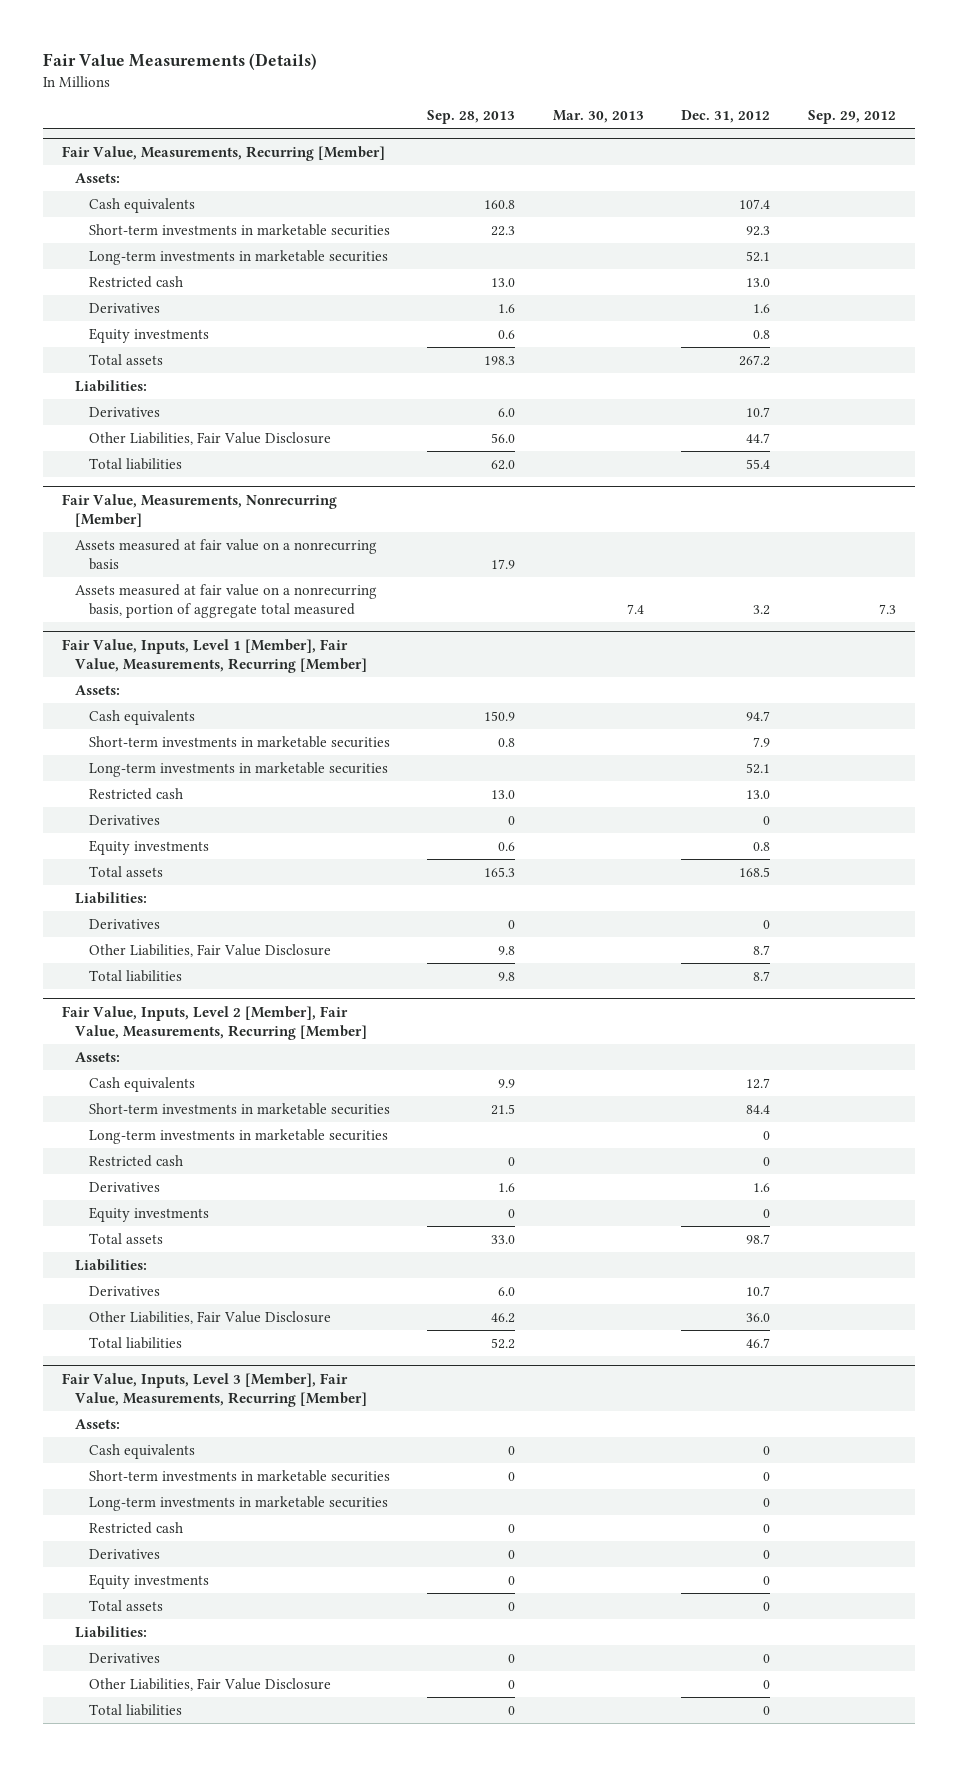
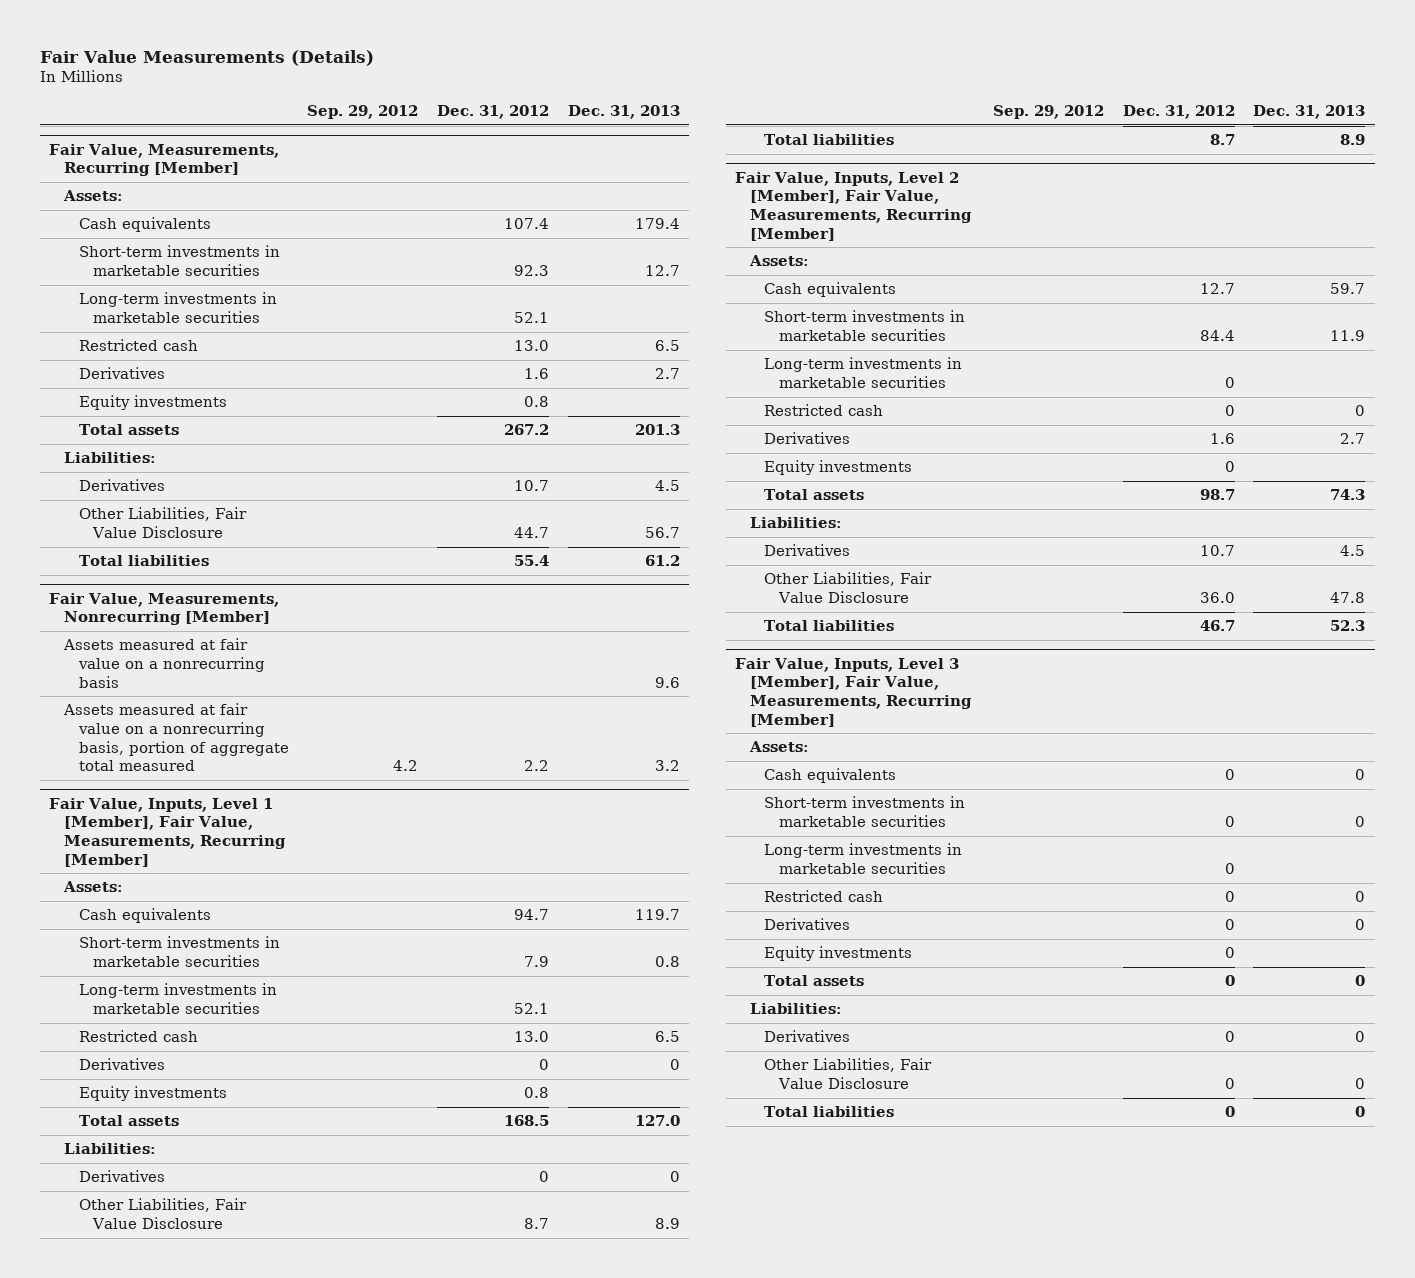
[427,109,516,124] Sep. 28, 2013 -> none
[552,109,644,123] Mar. 30, 2013 -> none
none -> [567,105,680,120] Dec. 31, 2013
[753,605,771,616] 3.2 -> [524,760,550,772] 2.2
[878,604,896,615] 7.3 -> [393,760,419,772] 4.2

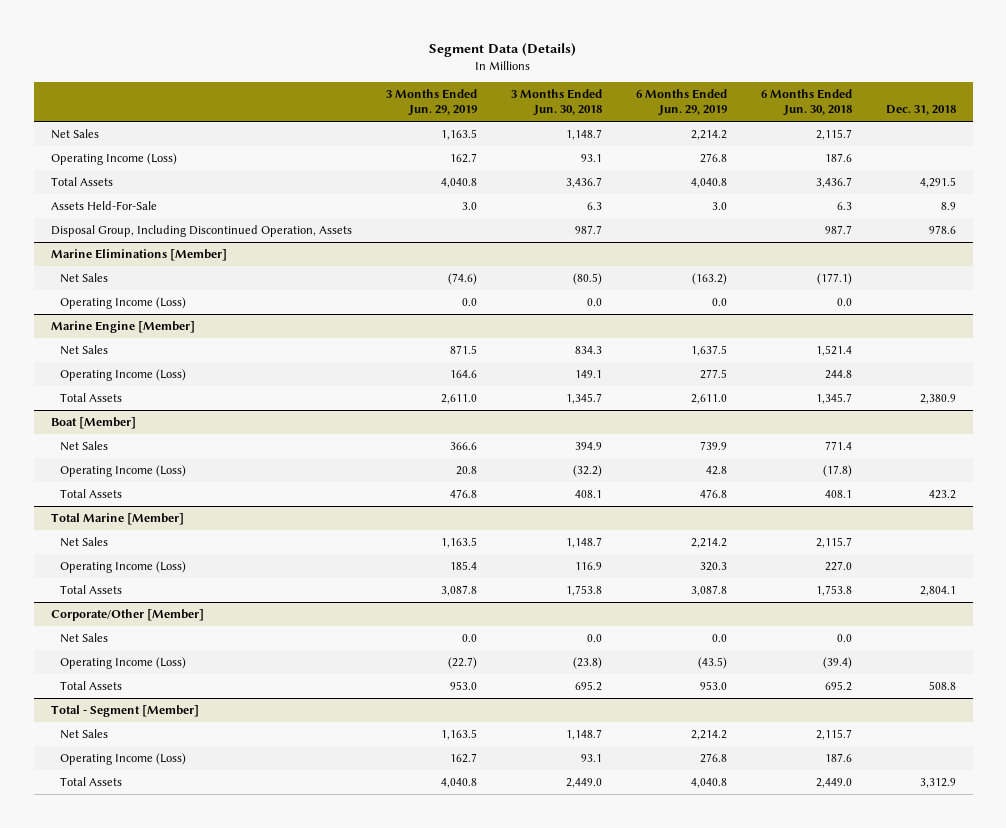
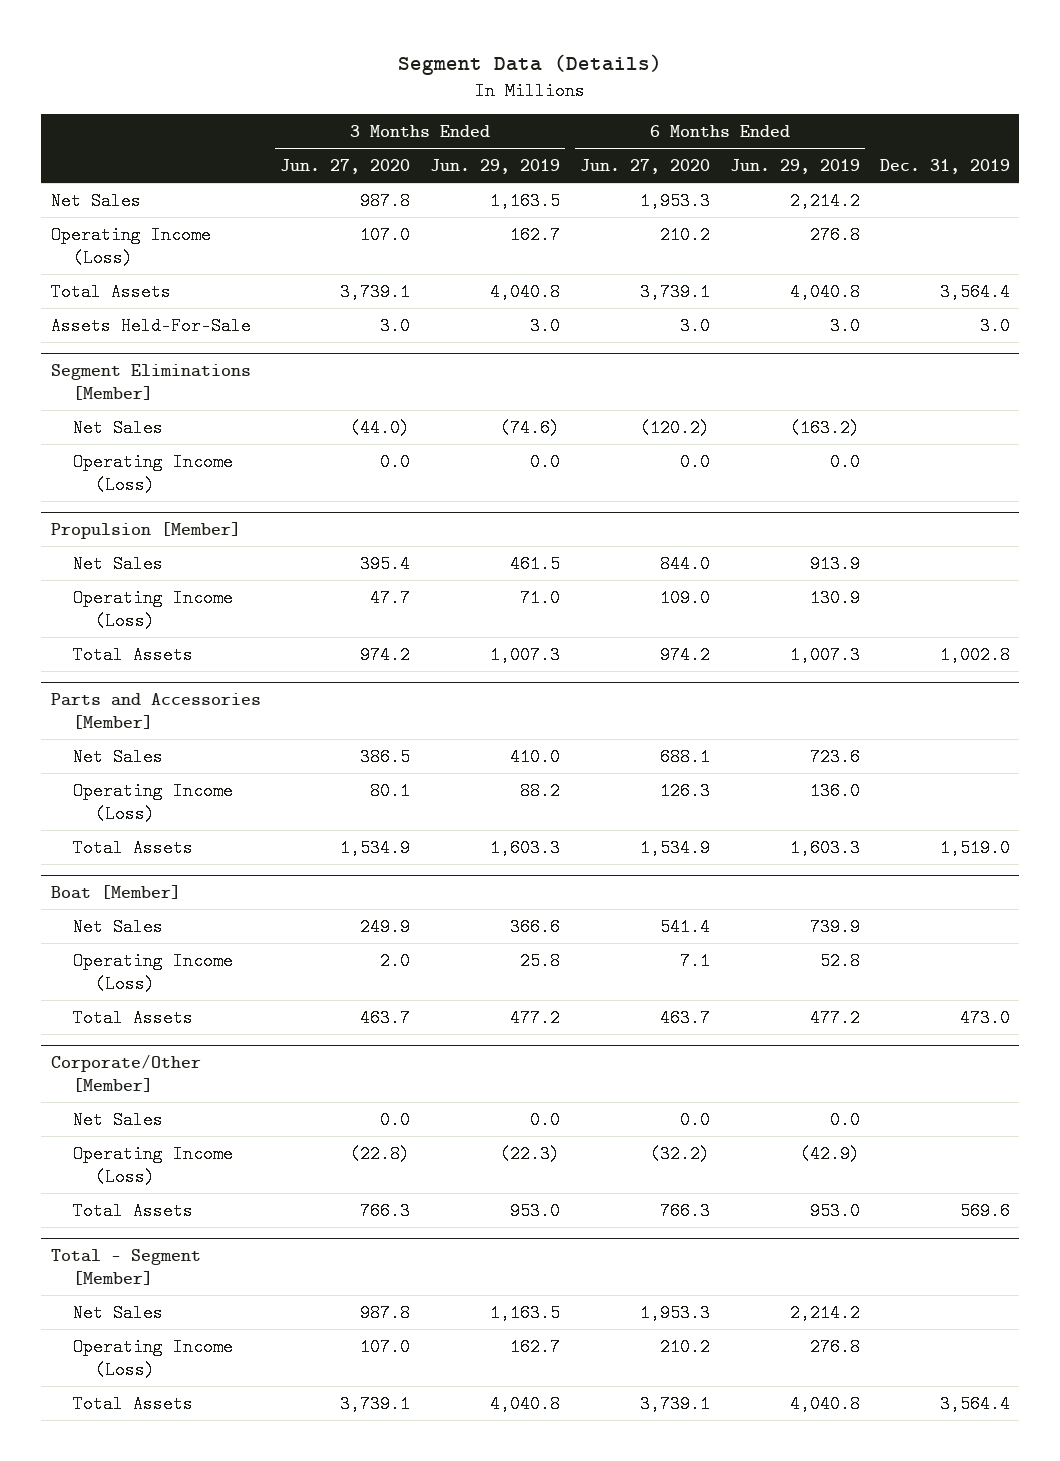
[510,89,602,117] 3 Months Ended Jun. 30, 2018 -> none
[760,89,852,117] 6 Months Ended Jun. 30, 2018 -> none
[885,105,956,116] Dec. 31, 2018 -> none
none -> [280,158,411,174] Jun. 27, 2020
none -> [579,158,710,174] Jun. 27, 2020
none -> [879,158,1010,174] Dec. 31, 2019
[50,225,352,238] Disposal Group, Including Discontinued Operation, Assets -> none
[50,249,227,262] Marine Eliminations [Member] -> [50,364,251,400] Segment Eliminations [Member]
[50,321,195,334] Marine Engine [Member] -> none
none -> [50,522,241,540] Propulsion [Member]
[449,345,477,355] 871.5 -> [510,554,561,573] 461.5
[690,345,727,357] 1,637.5 -> [809,554,860,573] 913.9
[449,370,477,379] 164.6 -> [520,588,561,607] 71.0
[699,369,727,380] 277.5 -> [809,588,860,607] 130.9
[440,394,477,405] 2,611.0 -> [490,645,561,664] 1,007.3
[690,394,727,405] 2,611.0 -> [789,645,860,664] 1,007.3
none -> [50,693,261,729] Parts and Accessories [Member]
none -> [72,747,163,766] Net Sales
none -> [72,781,233,823] Operating Income (Loss)
none -> [72,838,193,857] Total Assets
[50,513,184,526] Total Marine [Member] -> none
[59,537,108,548] Net Sales -> none
[59,561,186,574] Operating Income (Loss) -> none
[59,585,122,595] Total Assets -> none
[455,466,477,476] 20.8 -> [520,951,561,970] 25.8
[705,466,727,476] 42.8 -> [819,951,860,970] 52.8
[449,489,477,499] 476.8 -> [510,1008,561,1027] 477.2
[699,489,727,499] 476.8 -> [809,1008,860,1027] 477.2
[447,657,477,670] (22.7) -> [500,1144,561,1163] (22.3)
[697,657,727,670] (43.5) -> [799,1144,860,1163] (42.9)

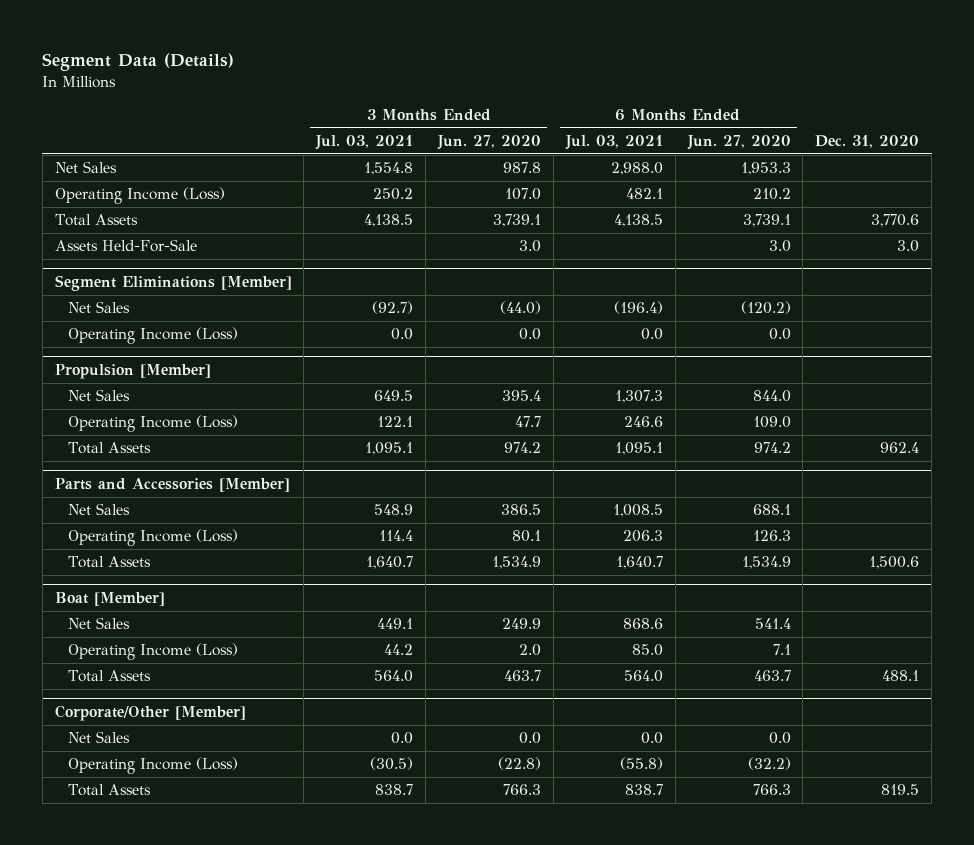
[430,158,561,174] Jun. 29, 2019 -> none
[729,158,860,174] Jun. 29, 2019 -> none
[879,158,1010,174] Dec. 31, 2019 -> none
none -> [315,135,414,151] Jul. 03, 2021
none -> [564,135,663,151] Jul. 03, 2021
none -> [815,135,920,149] Dec. 31, 2020
[50,1249,201,1285] Total - Segment [Member] -> none
[72,1303,163,1322] Net Sales -> none
[72,1337,233,1379] Operating Income (Loss) -> none
[72,1394,193,1413] Total Assets -> none

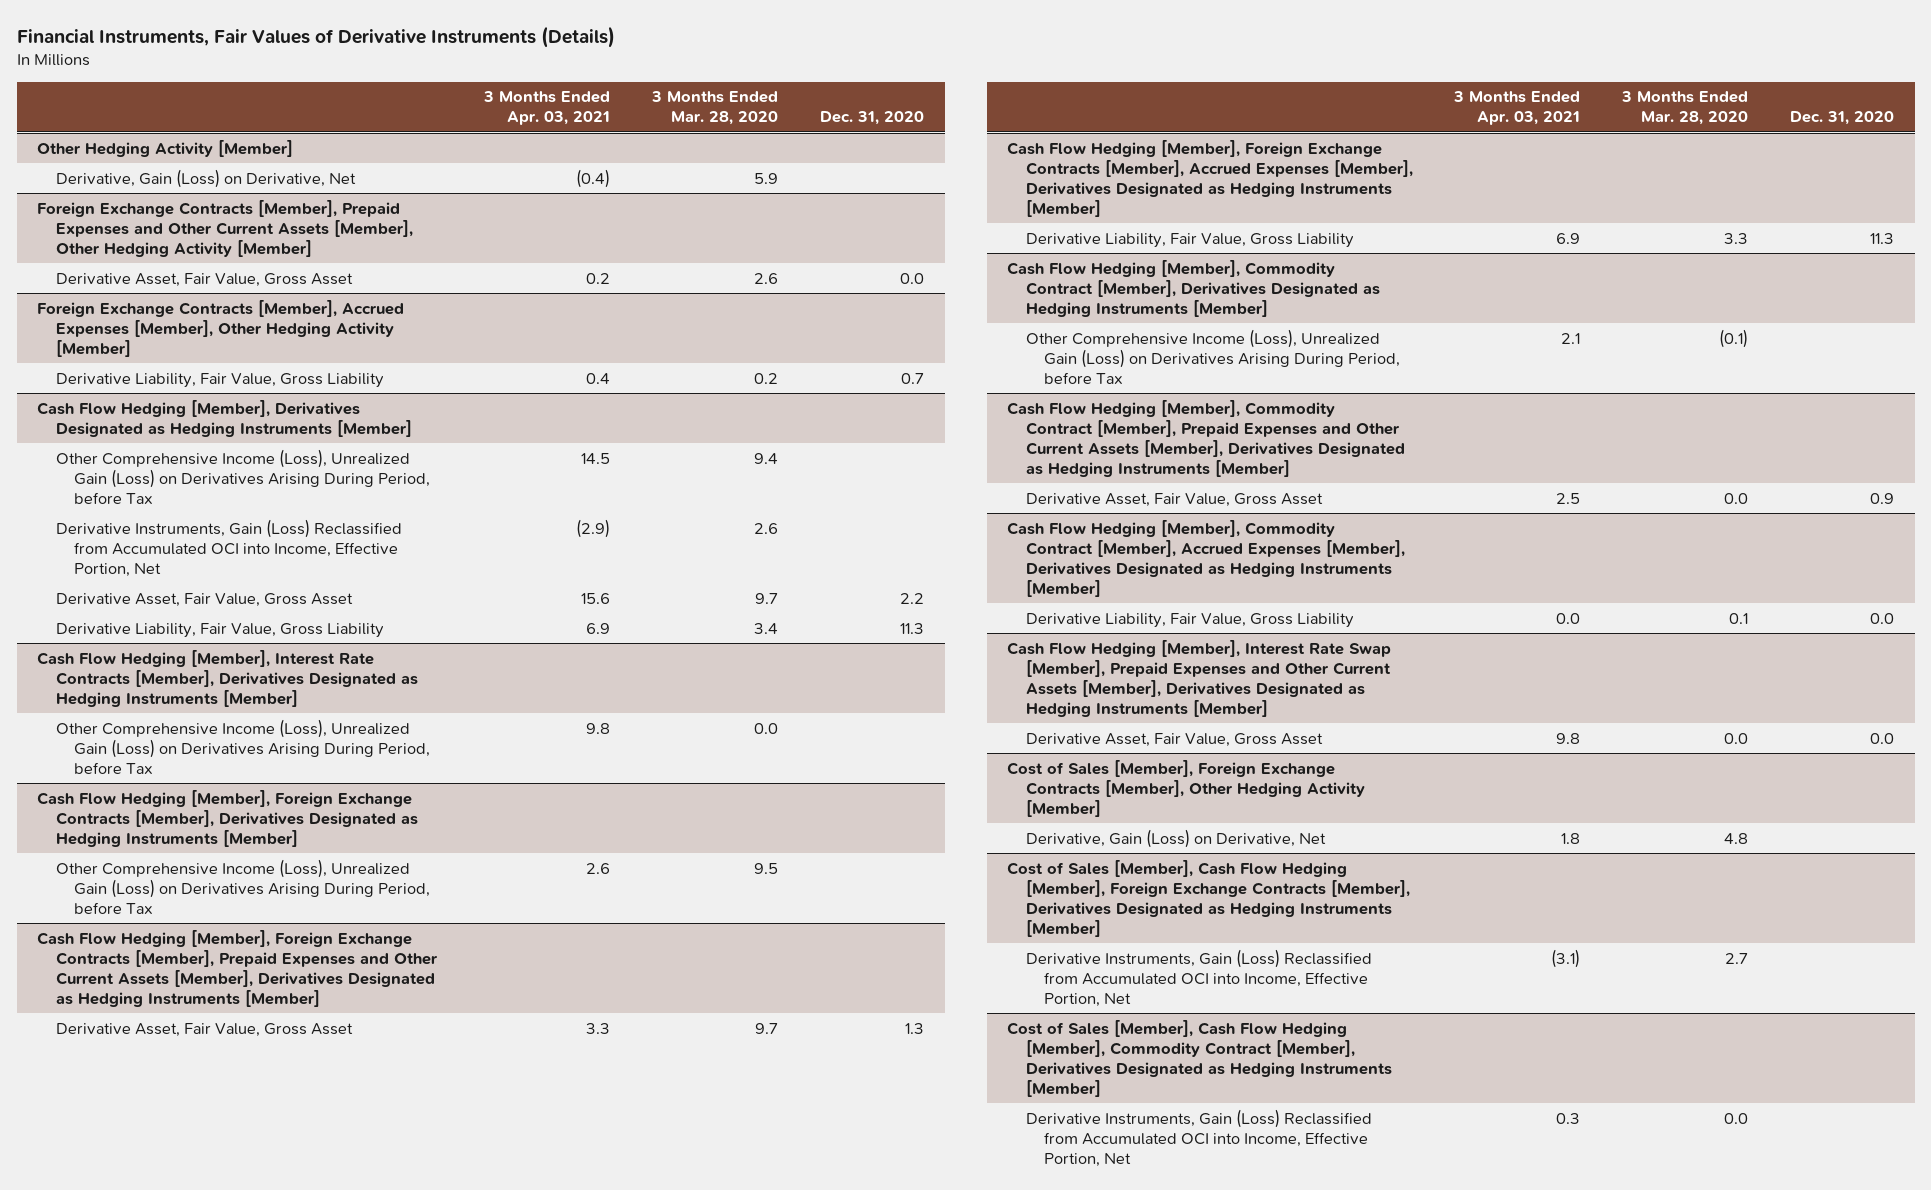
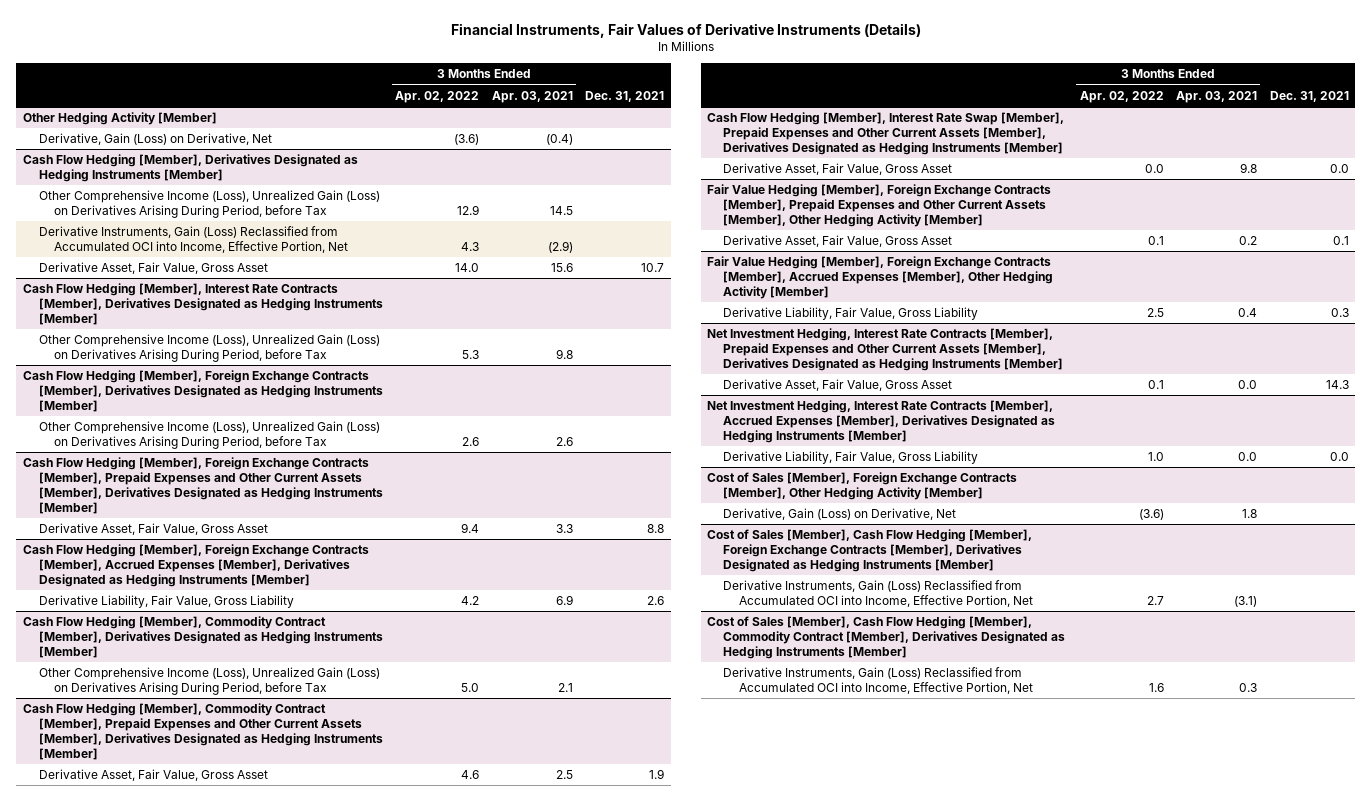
[651,91,779,126] 3 Months Ended Mar. 28, 2020 -> none
[819,111,924,126] Dec. 31, 2020 -> none
none -> [395,90,480,103] Apr. 02, 2022
none -> [585,90,665,102] Dec. 31, 2021
[37,199,413,257] Foreign Exchange Contracts [Member], Prepaid Expenses and Other Current Assets [Member], Other Hedging Activity [Member] -> none
[55,272,353,287] Derivative Asset, Fair Value, Gross Asset -> none
[37,299,405,357] Foreign Exchange Contracts [Member], Accrued Expenses [Member], Other Hedging Activity [Member] -> none
[55,372,384,388] Derivative Liability, Fair Value, Gross Liability -> none
[55,622,384,638] Derivative Liability, Fair Value, Gross Liability -> none
[1007,519,1405,597] Cash Flow Hedging [Member], Commodity Contract [Member], Accrued Expenses [Member], Derivatives Designated as Hedging Instruments [Member] -> none
[1025,612,1354,628] Derivative Liability, Fair Value, Gross Liability -> none
none -> [707,184,1052,227] Fair Value Hedging [Member], Foreign Exchange Contracts [Member], Prepaid Expenses and Other Current Assets [Member], Other Hedging Activity [Member]
none -> [722,235,952,248] Derivative Asset, Fair Value, Gross Asset
none -> [707,256,1053,299] Fair Value Hedging [Member], Foreign Exchange Contracts [Member], Accrued Expenses [Member], Other Hedging Activity [Member]
none -> [722,307,978,321] Derivative Liability, Fair Value, Gross Liability
none -> [707,328,1063,371] Net Investment Hedging, Interest Rate Contracts [Member], Prepaid Expenses and Other Current Assets [Member], Derivatives Designated as Hedging Instruments [Member]
none -> [722,379,952,392] Derivative Asset, Fair Value, Gross Asset
none -> [707,400,1055,443] Net Investment Hedging, Interest Rate Contracts [Member], Accrued Expenses [Member], Derivatives Designated as Hedging Instruments [Member]
none -> [722,451,978,465] Derivative Liability, Fair Value, Gross Liability

